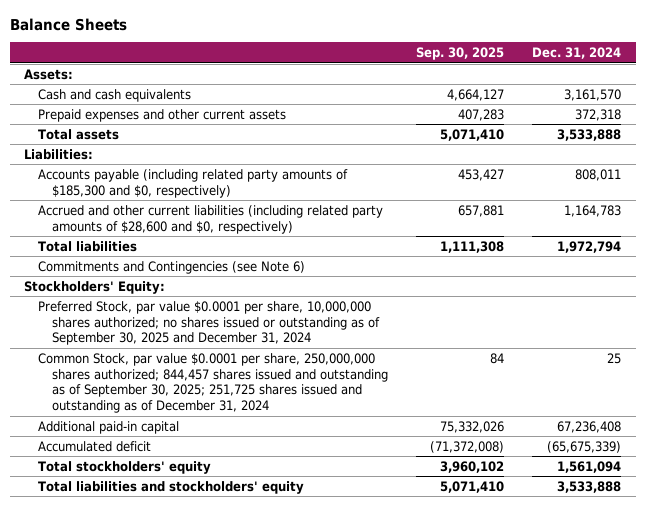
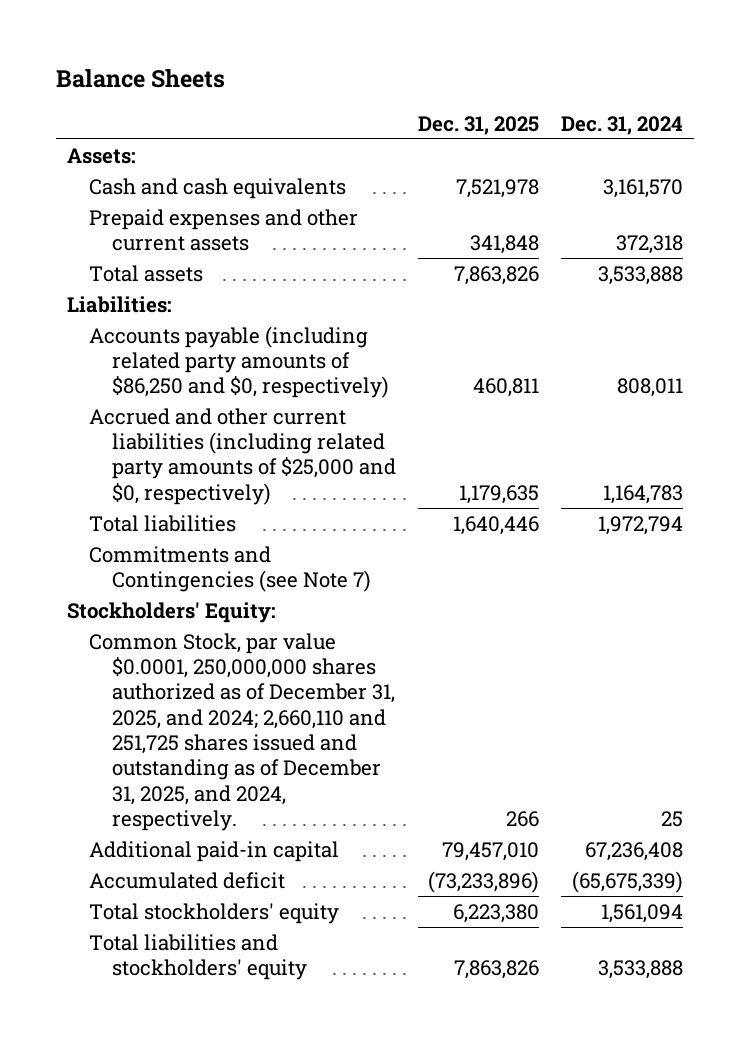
[416,46,505,60] Sep. 30, 2025 -> none
none -> [417,115,539,135] Dec. 31, 2025
[38,168,349,198] Accounts payable (including related party amounts of $185,300 and $0, respectively) -> [89,325,389,399] Accounts payable (including related party amounts of $86,250 and $0, respectively)
[38,204,384,234] Accrued and other current liabilities (including related party amounts of $28,600 and $0, respectively) -> [89,407,396,505] Accrued and other current liabilities (including related party amounts of $25,000 and $0, respectively)
[38,260,306,274] Commitments and Contingencies (see Note 6) -> [89,545,371,593] Commitments and Contingencies (see Note 7)
[38,300,380,346] Preferred Stock, par value $0.0001 per share, 10,000,000 shares authorized; no shares issued or outstanding as of September 30, 2025 and December 31, 2024 -> none
[38,352,388,414] Common Stock, par value $0.0001 per share, 250,000,000 shares authorized; 844,457 shares issued and outstanding as of September 30, 2025; 251,725 shares issued and outstanding as of December 31, 2024 -> [89,632,395,831] Common Stock, par value $0.0001, 250,000,000 shares authorized as of December 31, 2025, and 2024; 2,660,110 and 251,725 shares issued and outstanding as of December 31, 2025, and 2024, respectively.

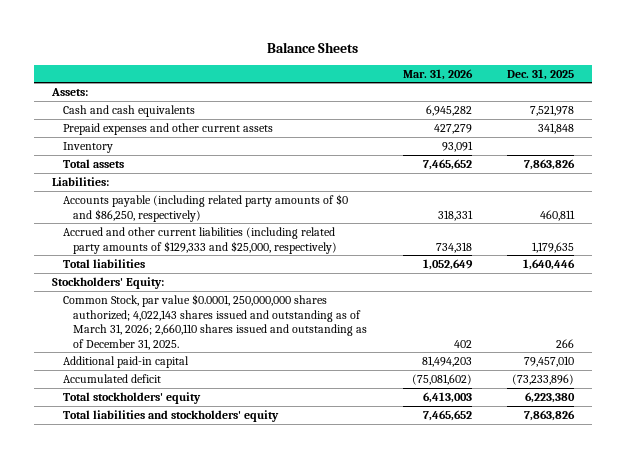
[560,115,683,135] Dec. 31, 2024 -> none
none -> [402,68,473,80] Mar. 31, 2026
none -> [62,141,113,153] Inventory
[89,325,389,399] Accounts payable (including related party amounts of $86,250 and $0, respectively) -> [62,193,348,222] Accounts payable (including related party amounts of $0 and $86,250, respectively)
[89,407,396,505] Accrued and other current liabilities (including related party amounts of $25,000 and $0, respectively) -> [62,226,338,254] Accrued and other current liabilities (including related party amounts of $129,333 and $25,000, respectively)
[89,545,371,593] Commitments and Contingencies (see Note 7) -> none
[89,632,395,831] Common Stock, par value $0.0001, 250,000,000 shares authorized as of December 31, 2025, and 2024; 2,660,110 and 251,725 shares issued and outstanding as of December 31, 2025, and 2024, respectively. -> [62,293,368,350] Common Stock, par value $0.0001, 250,000,000 shares authorized; 4,022,143 shares issued and outstanding as of March 31, 2026; 2,660,110 shares issued and outstanding as of December 31, 2025.

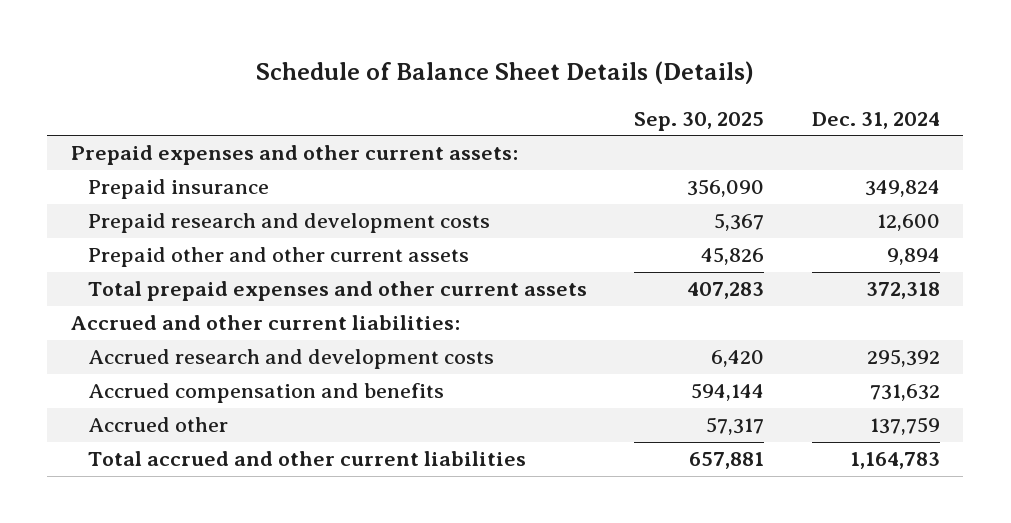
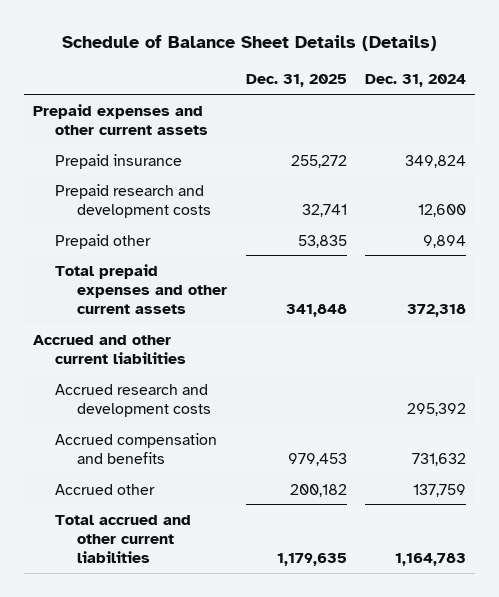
[634,111,765,131] Sep. 30, 2025 -> none
none -> [245,74,347,88] Dec. 31, 2025
[70,145,518,166] Prepaid expenses and other current assets: -> [33,103,209,135] Prepaid expenses and other current assets
[87,247,469,268] Prepaid other and other current assets -> [55,233,152,249] Prepaid other
[70,315,460,331] Accrued and other current liabilities: -> [33,334,187,364] Accrued and other current liabilities

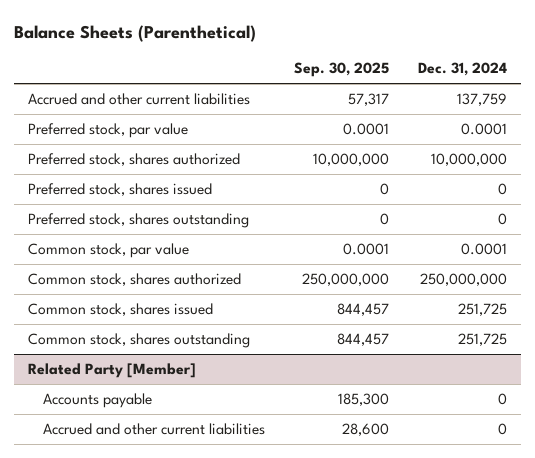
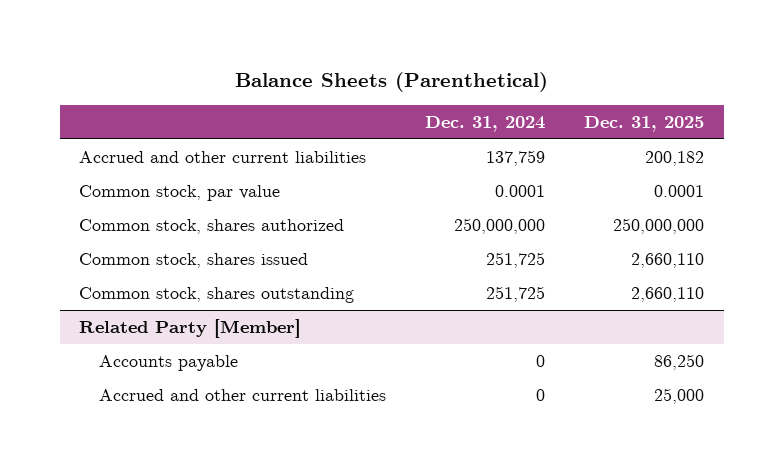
[293,62,389,78] Sep. 30, 2025 -> none
none -> [584,115,705,132] Dec. 31, 2025
[28,123,189,139] Preferred stock, par value -> none
[28,153,241,167] Preferred stock, shares authorized -> none
[28,183,213,197] Preferred stock, shares issued -> none
[28,213,250,229] Preferred stock, shares outstanding -> none

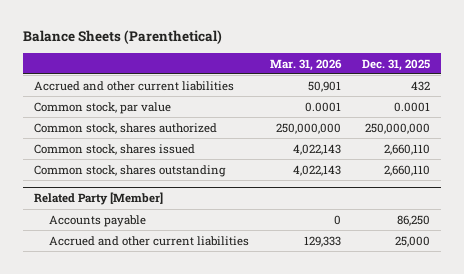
[425,115,546,132] Dec. 31, 2024 -> none
none -> [270,58,343,71] Mar. 31, 2026
[645,151,705,167] 200,182 -> [411,80,431,91] 432

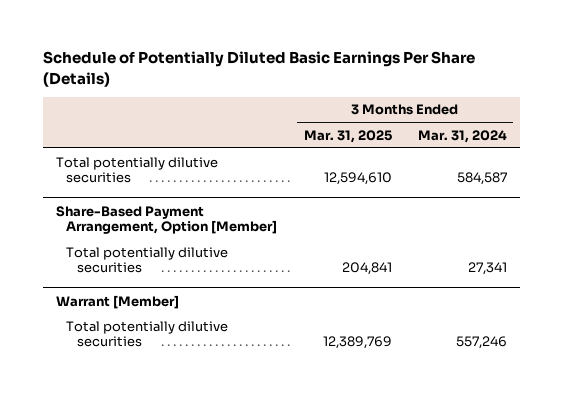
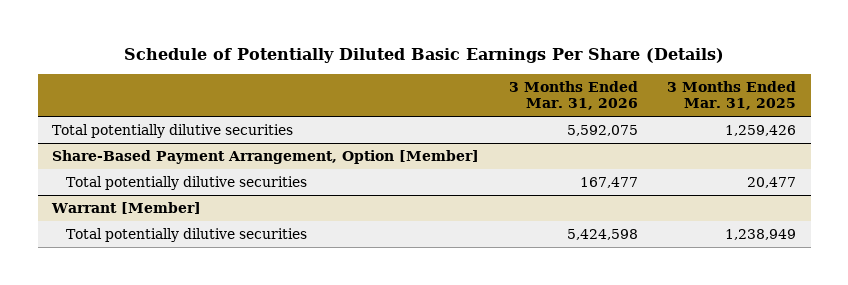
[417,129,507,143] Mar. 31, 2024 -> none
none -> [508,81,638,111] 3 Months Ended Mar. 31, 2026
[323,172,392,186] 12,594,610 -> [724,125,796,137] 1,259,426
[341,262,392,276] 204,841 -> [746,177,796,189] 20,477
[322,336,392,350] 12,389,769 -> [724,229,796,241] 1,238,949

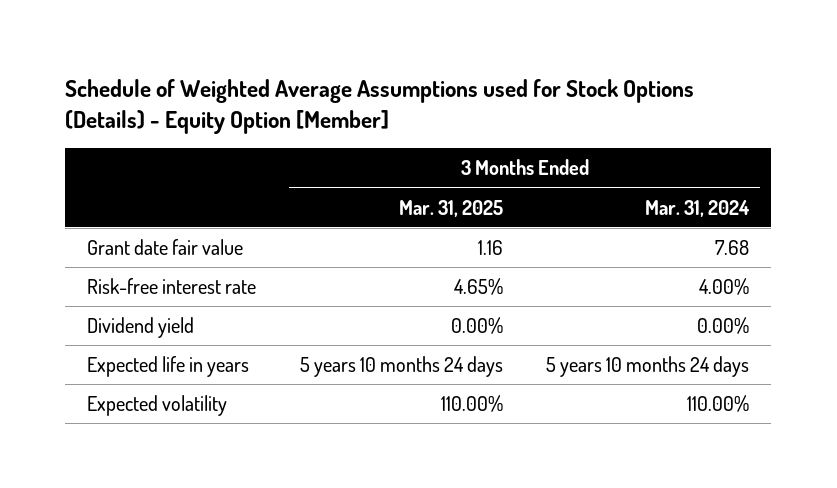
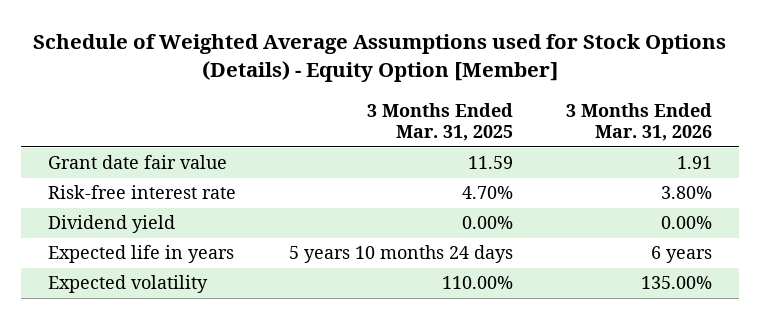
[645,199,751,217] Mar. 31, 2024 -> none
none -> [566,102,713,142] 3 Months Ended Mar. 31, 2026
[477,239,503,255] 1.16 -> [467,156,513,170] 11.59
[453,277,503,295] 4.65% -> [461,186,513,200] 4.70%

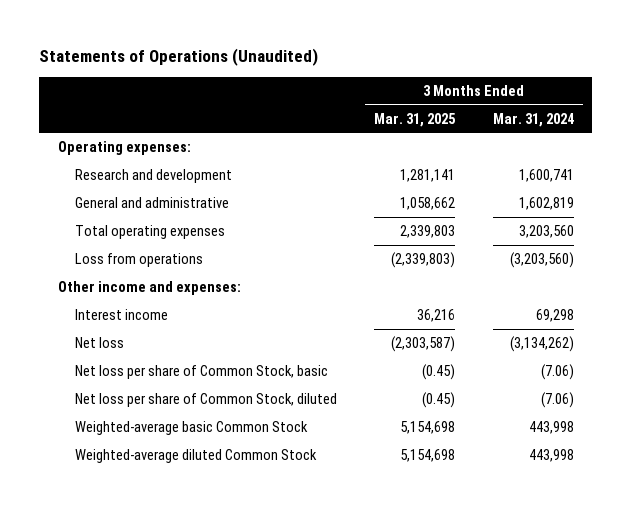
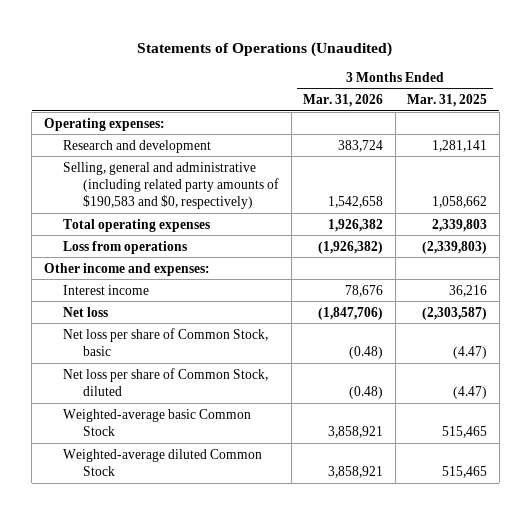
[492,112,574,127] Mar. 31, 2024 -> none
none -> [303,93,384,107] Mar. 31, 2026
[74,197,229,209] General and administrative -> [63,161,279,210] Selling, general and administrative (including related party amounts of $190,583 and $0, respectively)
[422,364,456,381] (0.45) -> [453,345,488,359] (4.47)
[422,392,456,409] (0.45) -> [453,385,488,399] (4.47)
[400,421,456,435] 5,154,698 -> [442,425,488,438] 515,465
[400,449,456,463] 5,154,698 -> [442,465,488,478] 515,465

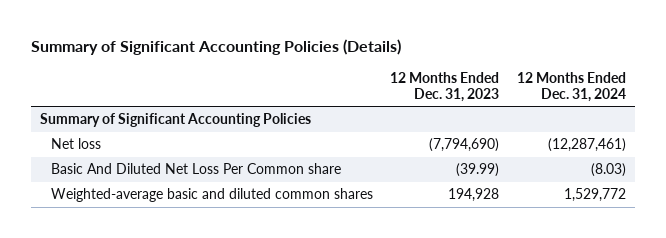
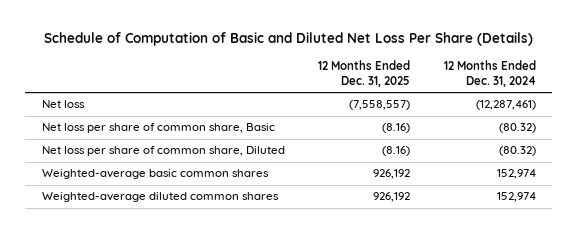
[31,39,402,56] Summary of Significant Accounting Policies (Details) -> [43,32,533,47] Schedule of Computation of Basic and Diluted Net Loss Per Share (Details)
[390,72,500,102] 12 Months Ended Dec. 31, 2023 -> none
none -> [318,60,411,87] 12 Months Ended Dec. 31, 2025
[40,113,312,128] Summary of Significant Accounting Policies -> none
[50,163,341,175] Basic And Diluted Net Loss Per Common share -> [41,123,275,134] Net loss per share of common share, Basic
[591,163,627,178] (8.03) -> [498,123,536,134] (80.32)
none -> [41,146,285,157] Net loss per share of common share, Diluted
none -> [41,169,269,180] Weighted-average basic common shares
[50,188,373,203] Weighted-average basic and diluted common shares -> [41,192,279,203] Weighted-average diluted common shares
[564,188,627,203] 1,529,772 -> [496,192,536,203] 152,974

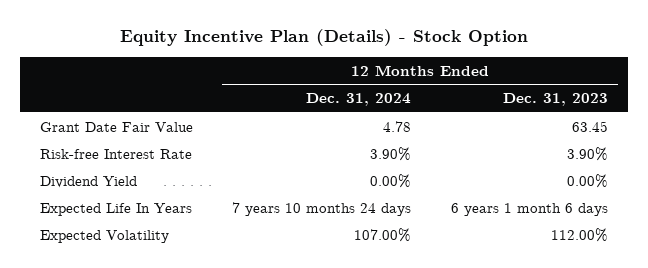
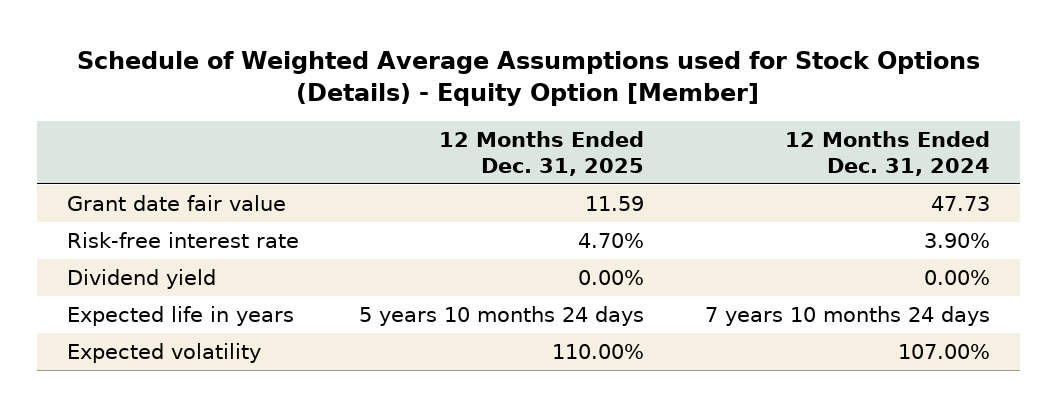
[119,29,528,47] Equity Incentive Plan (Details) - Stock Option -> [77,50,981,106] Schedule of Weighted Average Assumptions used for Stock Options (Details) - Equity Option [Member]
[503,93,609,107] Dec. 31, 2023 -> none
none -> [439,130,645,176] 12 Months Ended Dec. 31, 2025
[39,121,193,132] Grant Date Fair Value -> [67,194,287,211] Grant date fair value
[383,120,412,132] 4.78 -> [930,195,990,211] 47.73
[39,148,192,159] Risk-free Interest Rate -> [67,231,300,248] Risk-free interest rate
[39,175,137,188] Dividend Yield -> [67,268,217,289] Dividend yield
[39,202,192,216] Expected Life In Years -> [67,305,295,326] Expected life in years
[39,229,169,243] Expected Volatility -> [67,342,262,363] Expected volatility

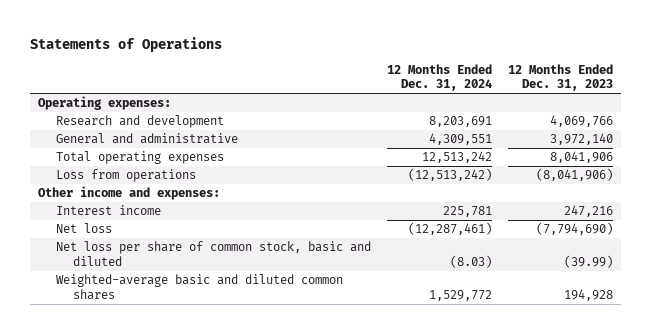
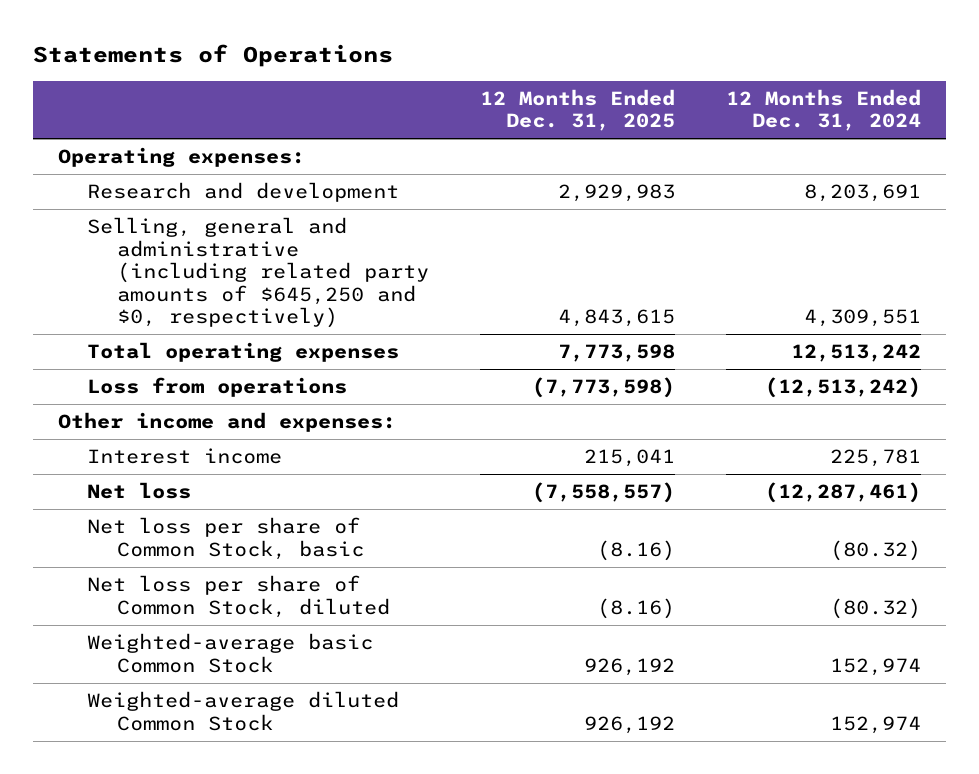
[507,64,613,92] 12 Months Ended Dec. 31, 2023 -> none
none -> [479,88,675,132] 12 Months Ended Dec. 31, 2025
[55,133,238,145] General and administrative -> [87,217,429,329] Selling, general and administrative (including related party amounts of $645,250 and $0, respectively)
none -> [87,517,364,560] Net loss per share of Common Stock, basic
[55,241,371,266] Net loss per share of common stock, basic and diluted -> [87,575,390,618] Net loss per share of Common Stock, diluted
[449,254,492,268] (8.03) -> [829,597,921,619] (80.32)
none -> [87,633,374,673] Weighted-average basic Common Stock
[55,274,343,300] Weighted-average basic and diluted common shares -> [87,691,400,731] Weighted-average diluted Common Stock
[428,289,492,301] 1,529,772 -> [829,715,921,734] 152,974

